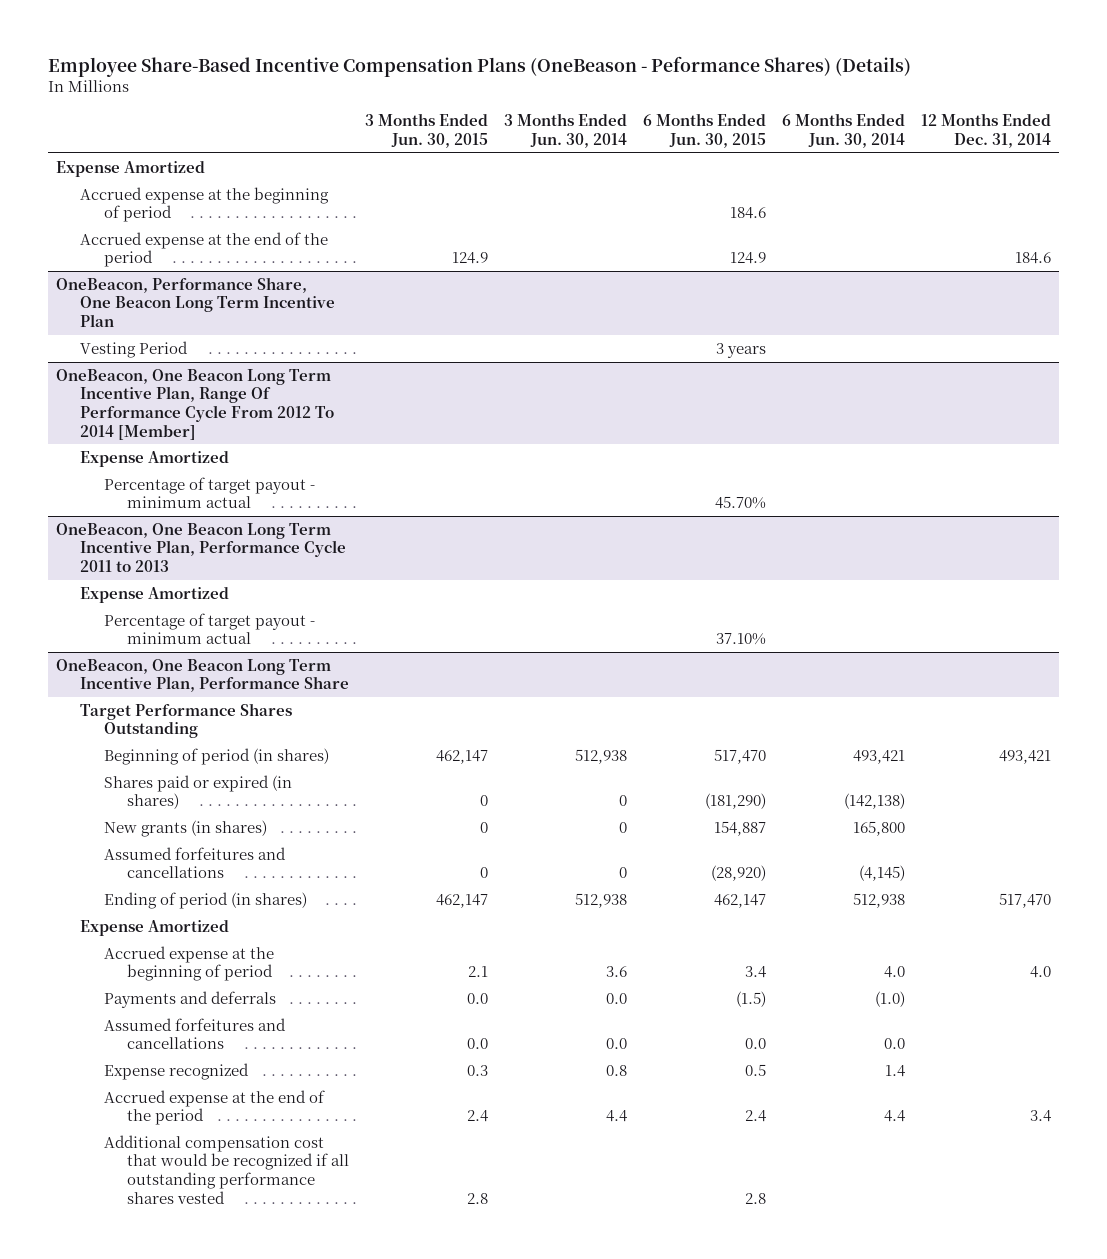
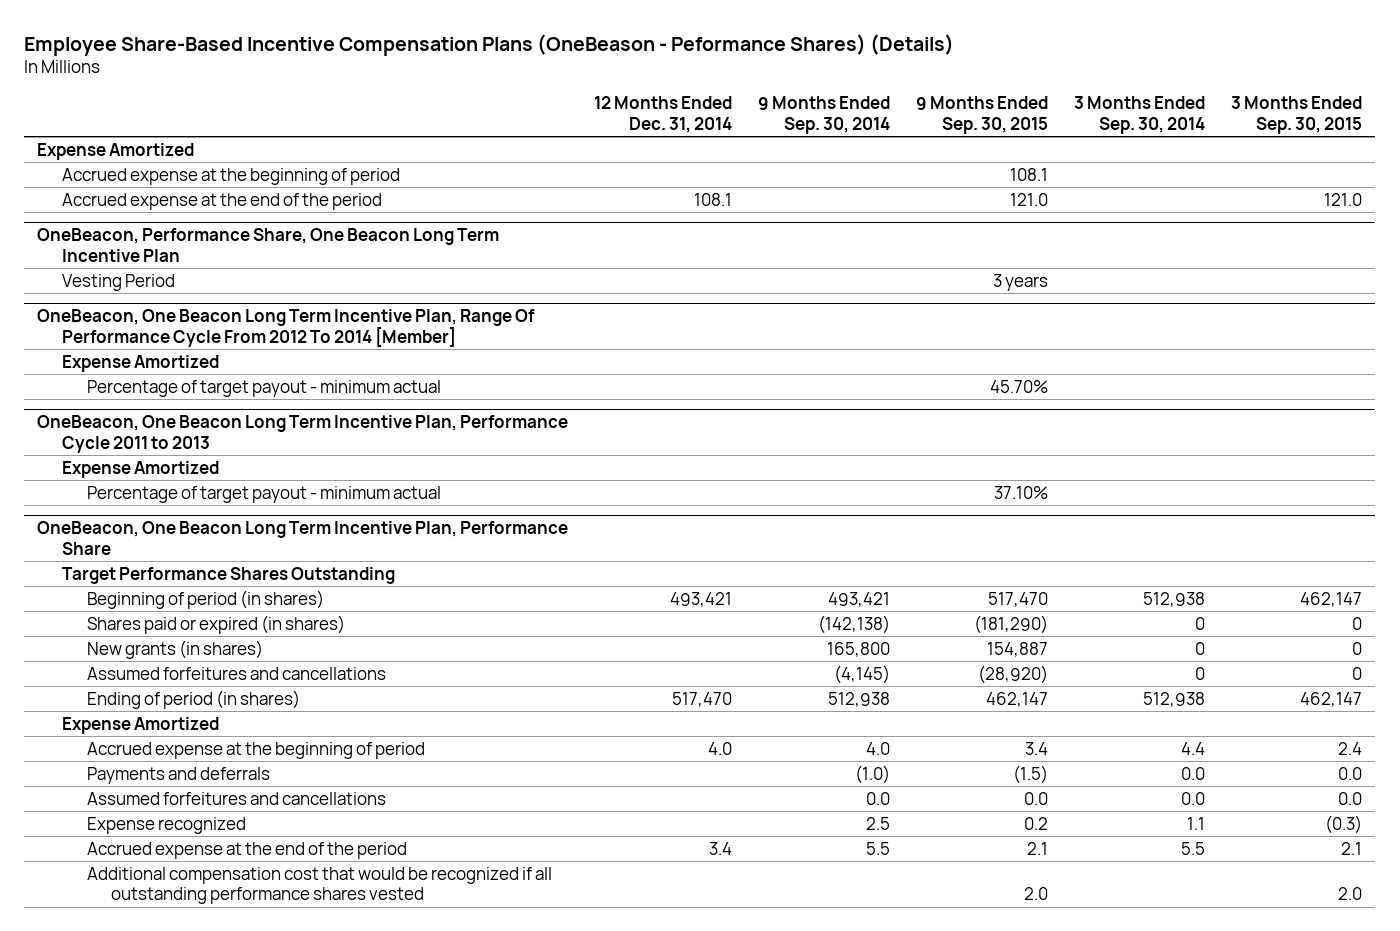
[365,113,489,148] 3 Months Ended Jun. 30, 2015 -> none
[504,113,628,148] 3 Months Ended Jun. 30, 2014 -> none
[643,113,767,148] 6 Months Ended Jun. 30, 2015 -> none
[782,113,906,148] 6 Months Ended Jun. 30, 2014 -> none
none -> [758,96,891,134] 9 Months Ended Sep. 30, 2014
none -> [916,96,1049,134] 9 Months Ended Sep. 30, 2015
none -> [1074,96,1206,134] 3 Months Ended Sep. 30, 2014
none -> [1231,96,1363,134] 3 Months Ended Sep. 30, 2015
[1014,252,1051,265] 184.6 -> [694,192,733,206] 108.1

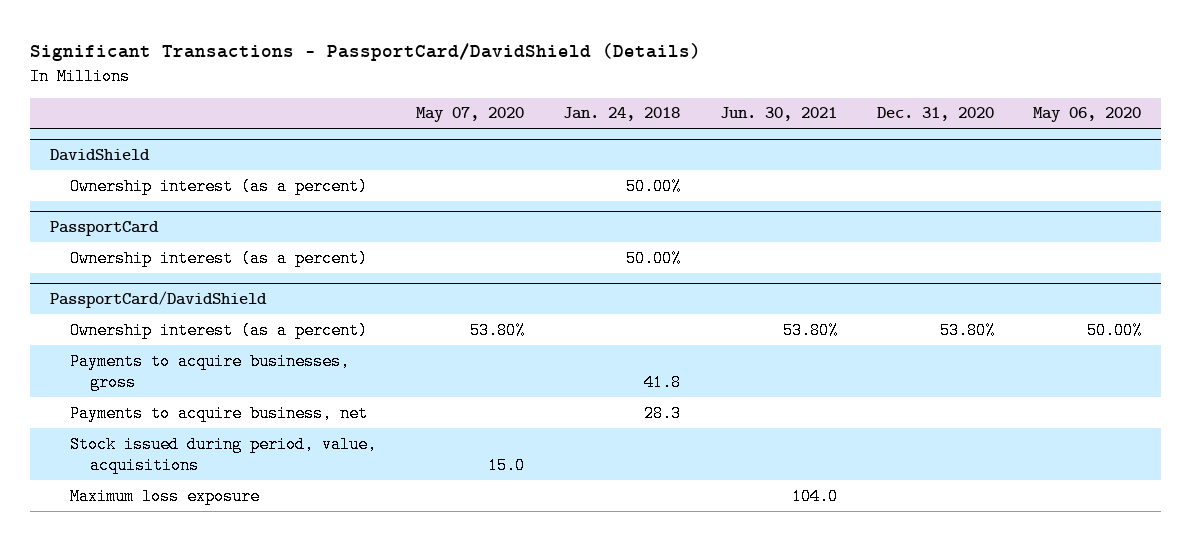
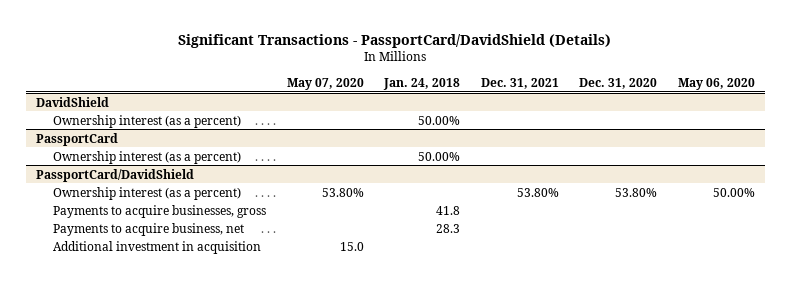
[720,107,838,122] Jun. 30, 2021 -> none
none -> [480,78,559,90] Dec. 31, 2021
[70,487,261,505] Maximum loss exposure -> none
[70,435,378,475] Stock issued during period, value, acquisitions -> [53,240,262,254] Additional investment in acquisition

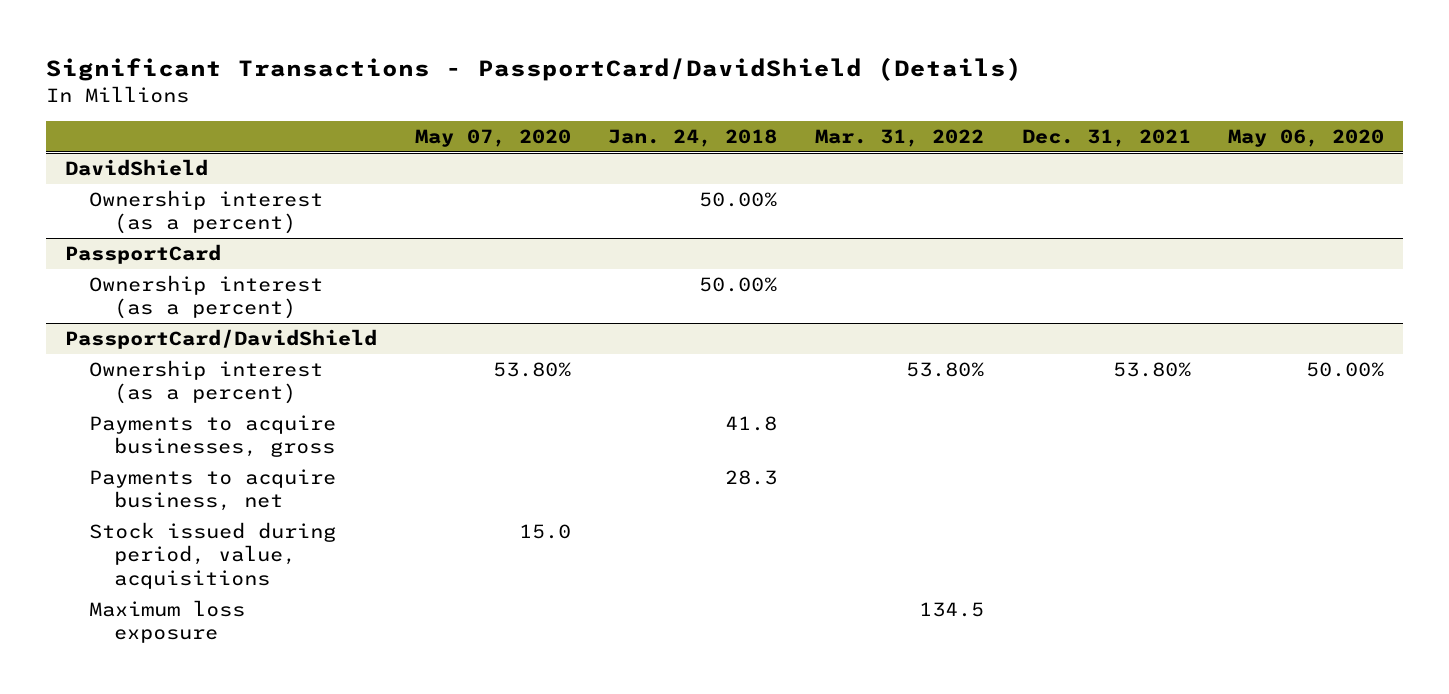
[579,78,658,90] Dec. 31, 2020 -> none
none -> [815,128,985,147] Mar. 31, 2022
[53,240,262,254] Additional investment in acquisition -> [89,522,337,589] Stock issued during period, value, acquisitions
none -> [89,600,246,644] Maximum loss exposure

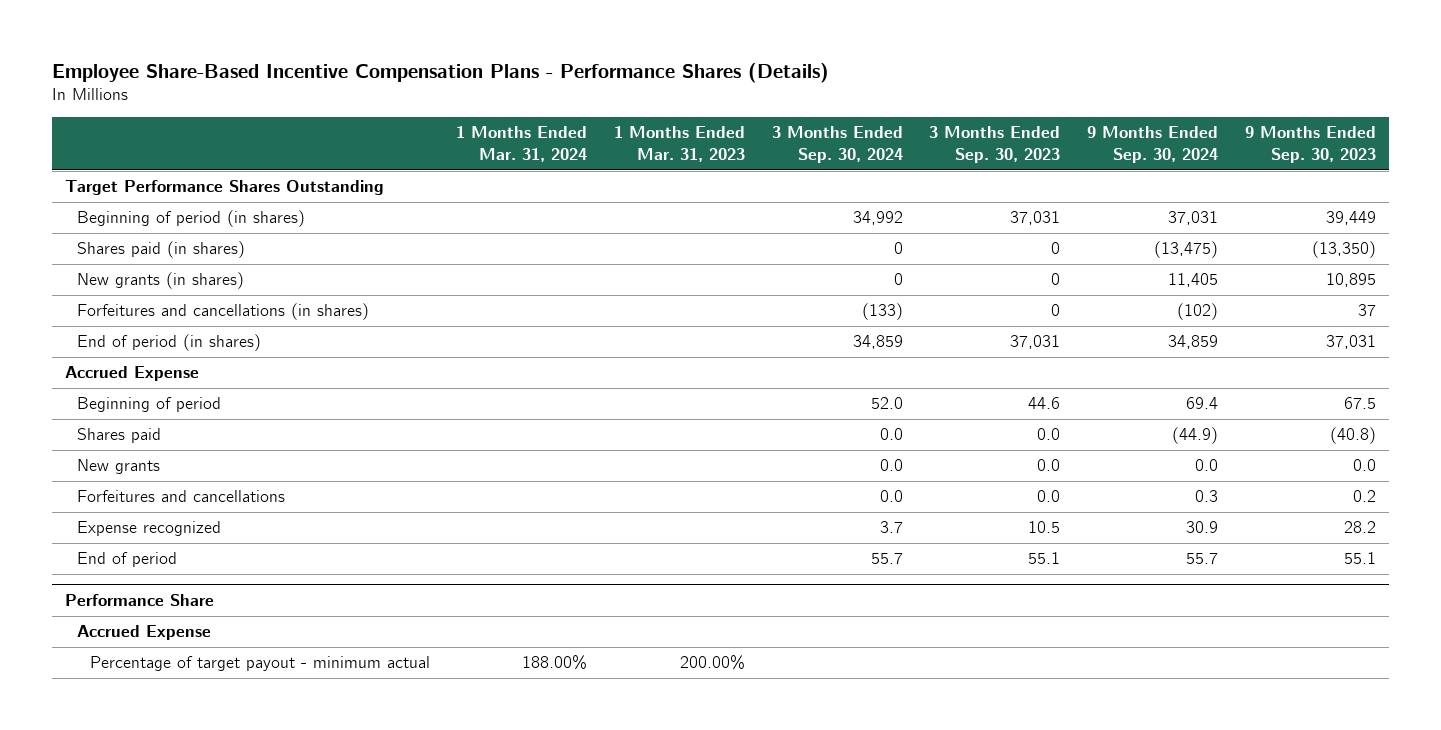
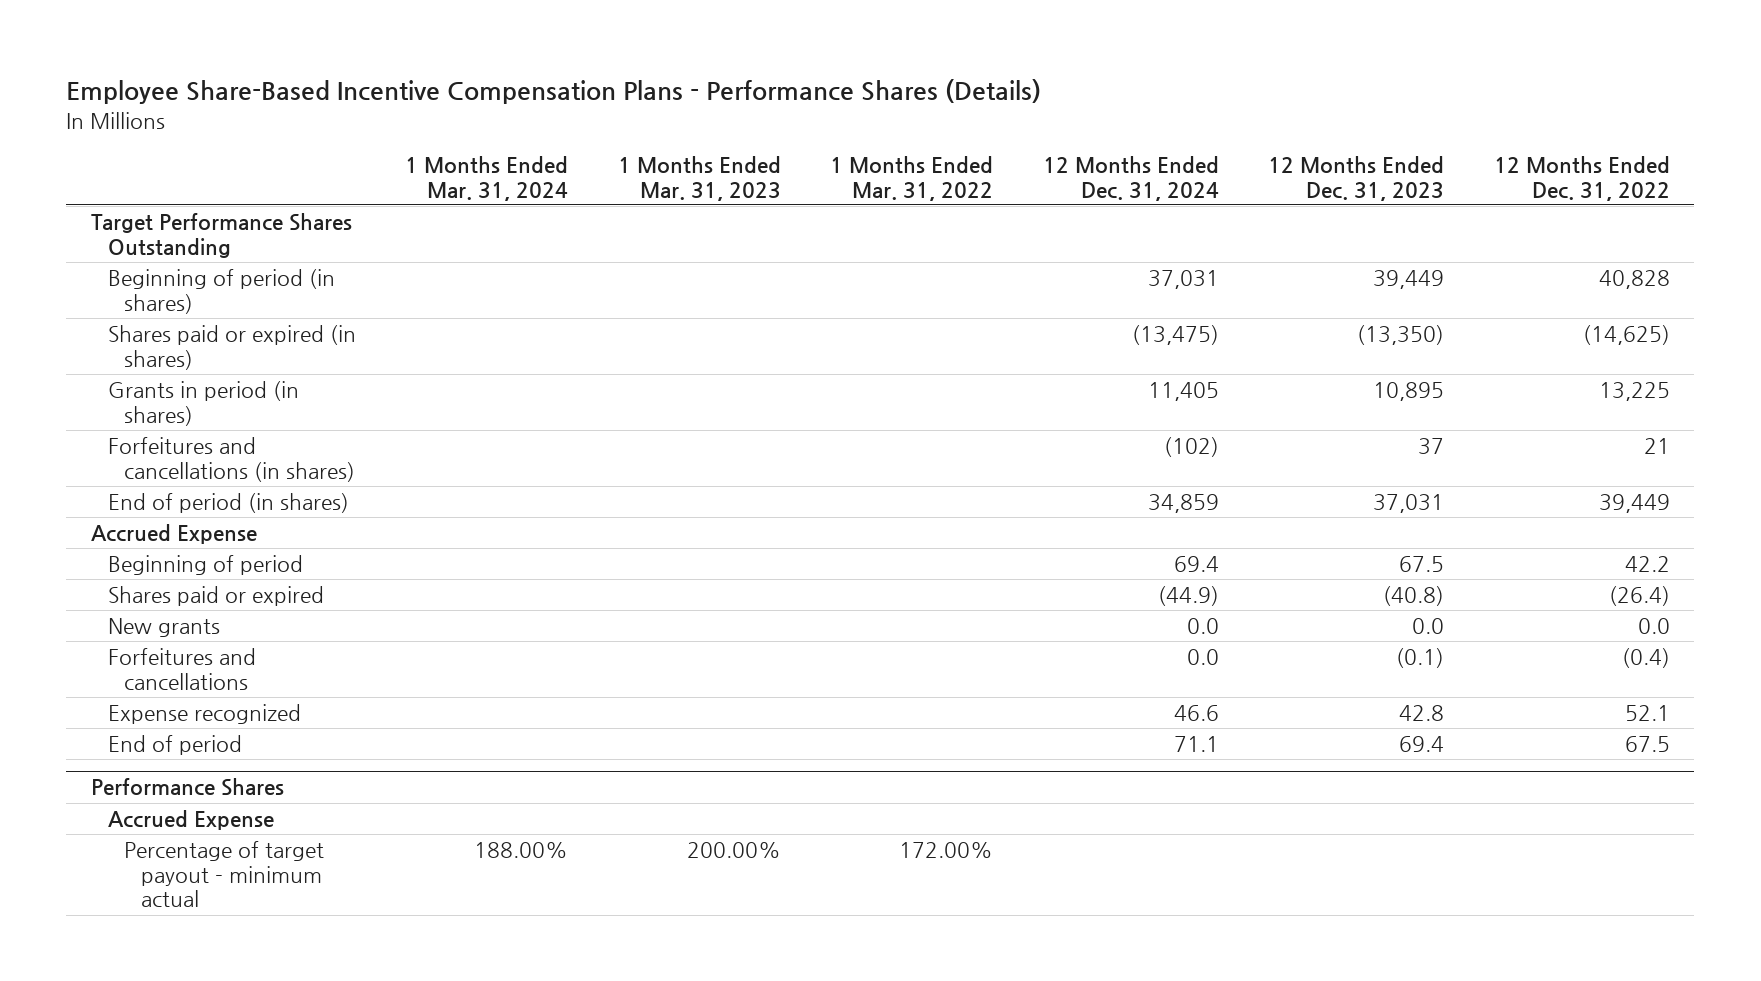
[771,126,903,164] 3 Months Ended Sep. 30, 2024 -> none
[929,126,1061,164] 3 Months Ended Sep. 30, 2023 -> none
[1087,126,1219,164] 9 Months Ended Sep. 30, 2024 -> none
[1244,126,1376,164] 9 Months Ended Sep. 30, 2023 -> none
none -> [830,155,994,201] 1 Months Ended Mar. 31, 2022
none -> [1042,155,1219,201] 12 Months Ended Dec. 31, 2024
none -> [1268,155,1445,201] 12 Months Ended Dec. 31, 2023
none -> [1493,155,1670,201] 12 Months Ended Dec. 31, 2022
[77,241,246,259] Shares paid (in shares) -> [107,325,356,370] Shares paid or expired (in shares)
[77,272,245,290] New grants (in shares) -> [107,381,299,426] Grants in period (in shares)
[77,428,162,444] Shares paid -> [107,586,324,607] Shares paid or expired
[64,594,214,607] Performance Share -> [90,778,284,797] Performance Shares

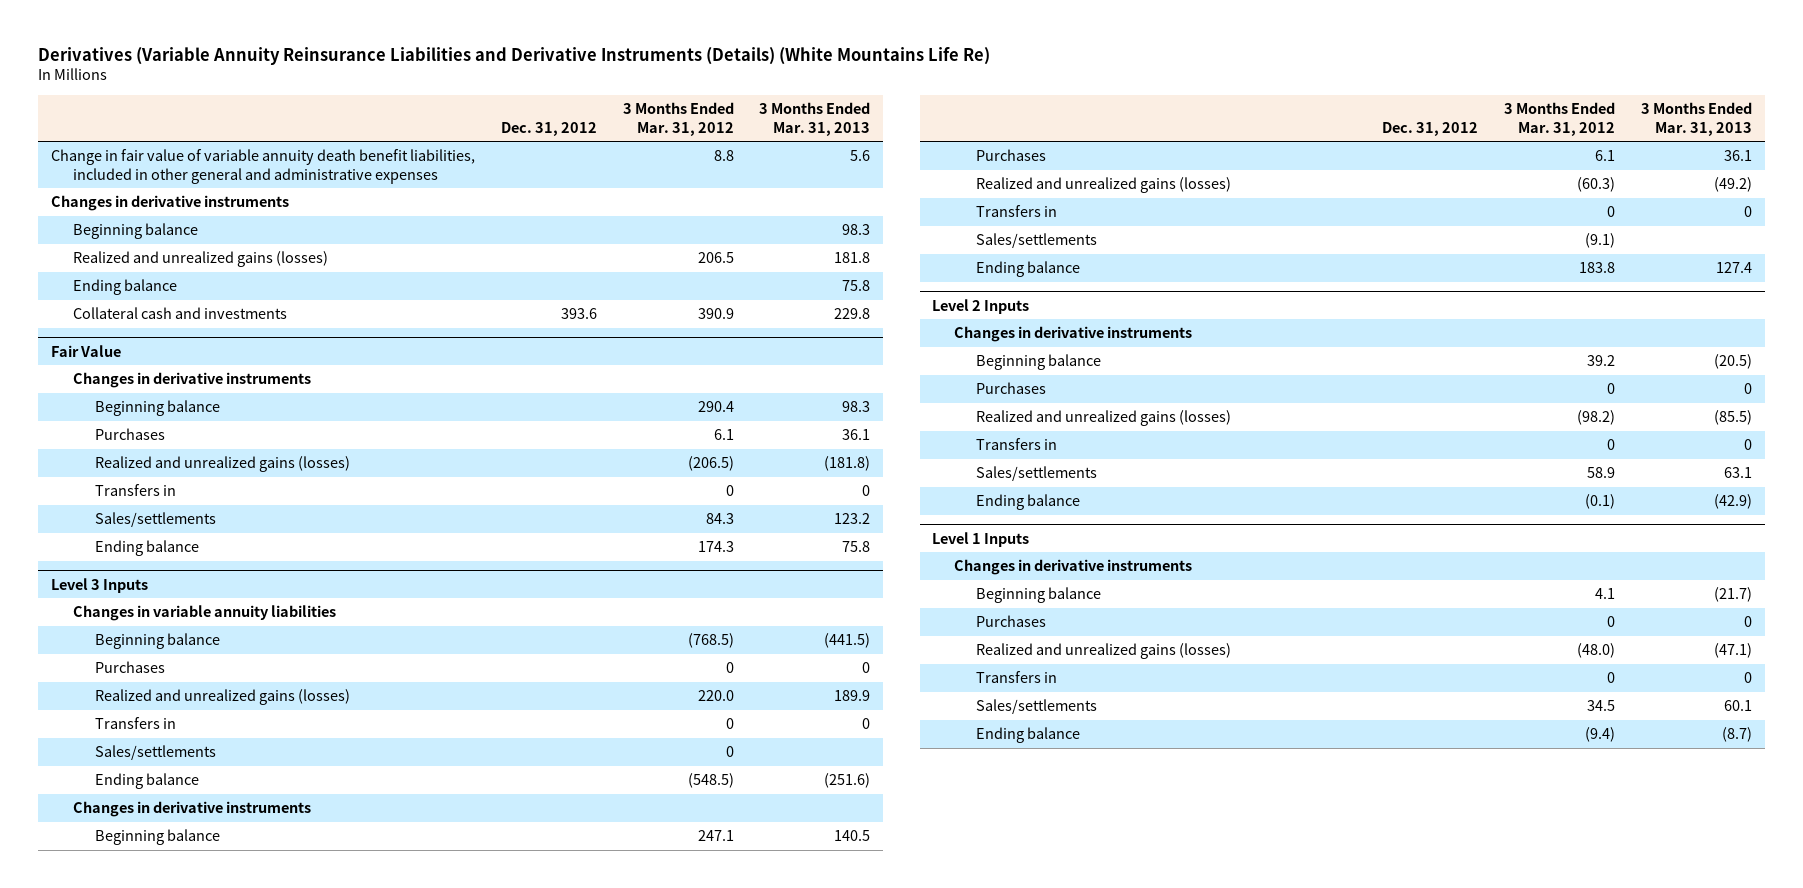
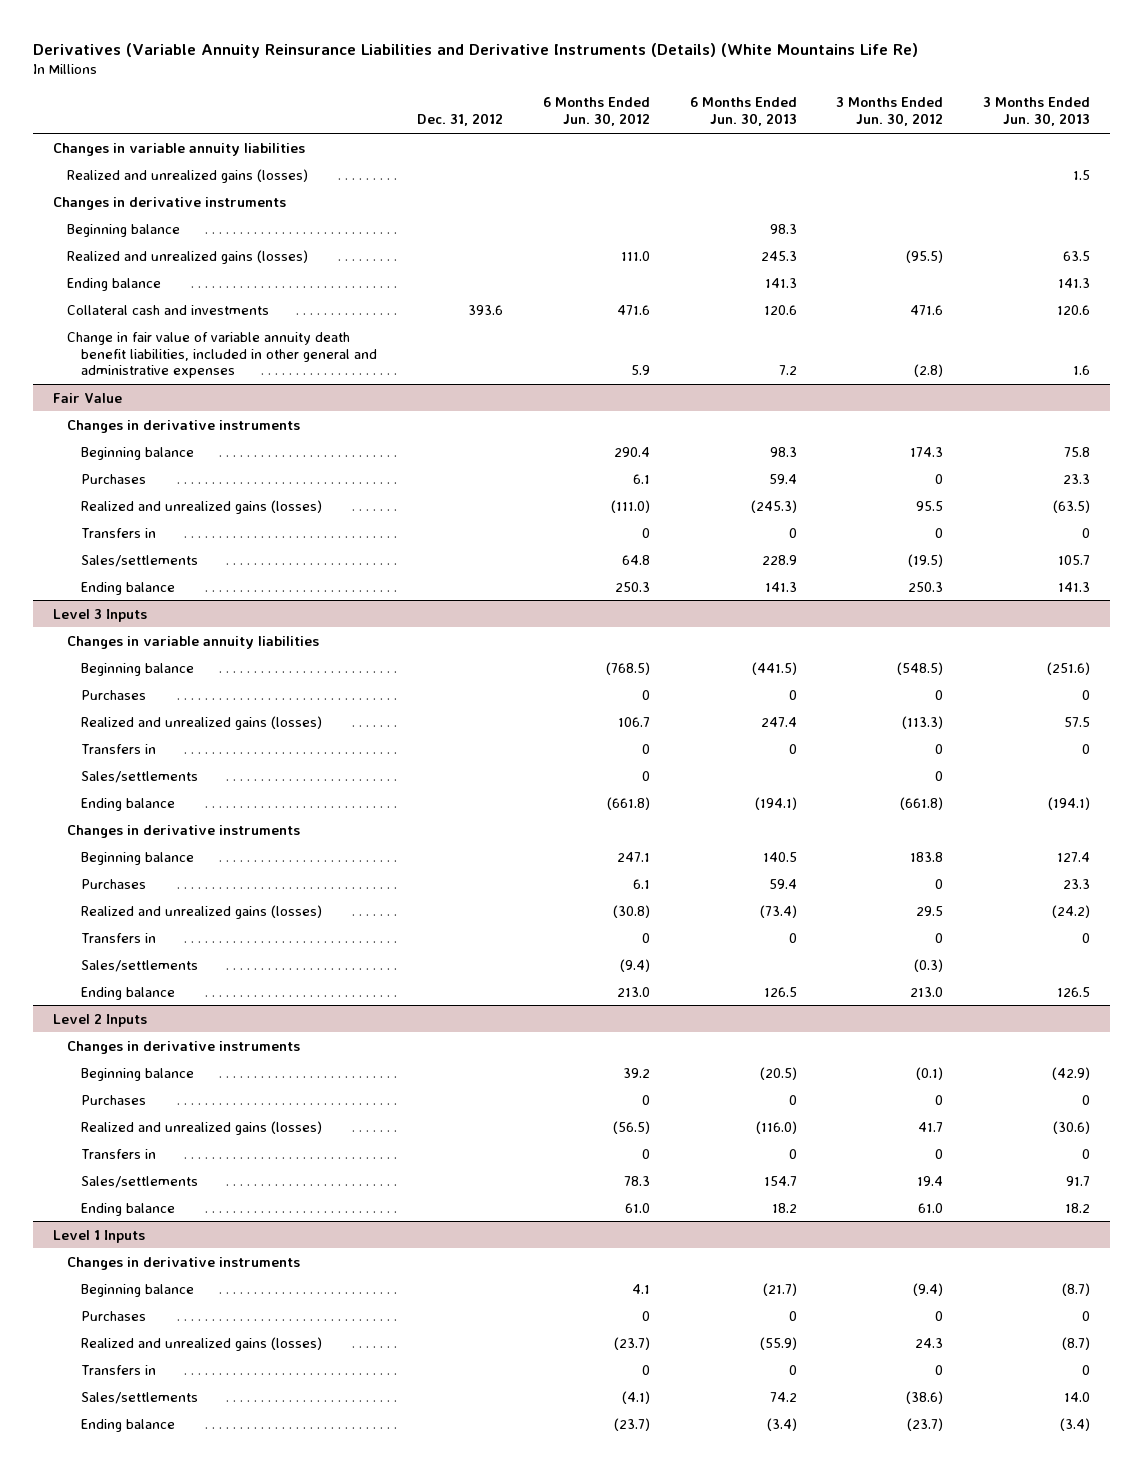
[622,102,734,136] 3 Months Ended Mar. 31, 2012 -> none
[759,102,871,136] 3 Months Ended Mar. 31, 2013 -> none
none -> [542,97,650,127] 6 Months Ended Jun. 30, 2012
none -> [689,97,797,127] 6 Months Ended Jun. 30, 2013
none -> [836,97,944,127] 3 Months Ended Jun. 30, 2012
none -> [983,97,1091,127] 3 Months Ended Jun. 30, 2013
none -> [52,142,305,156] Changes in variable annuity liabilities
none -> [67,168,309,183] Realized and unrealized gains (losses)
[51,149,476,184] Change in fair value of variable annuity death benefit liabilities, included in other general and administrative expenses -> [67,331,378,379] Change in fair value of variable annuity death benefit liabilities, included in other general and administrative expenses

